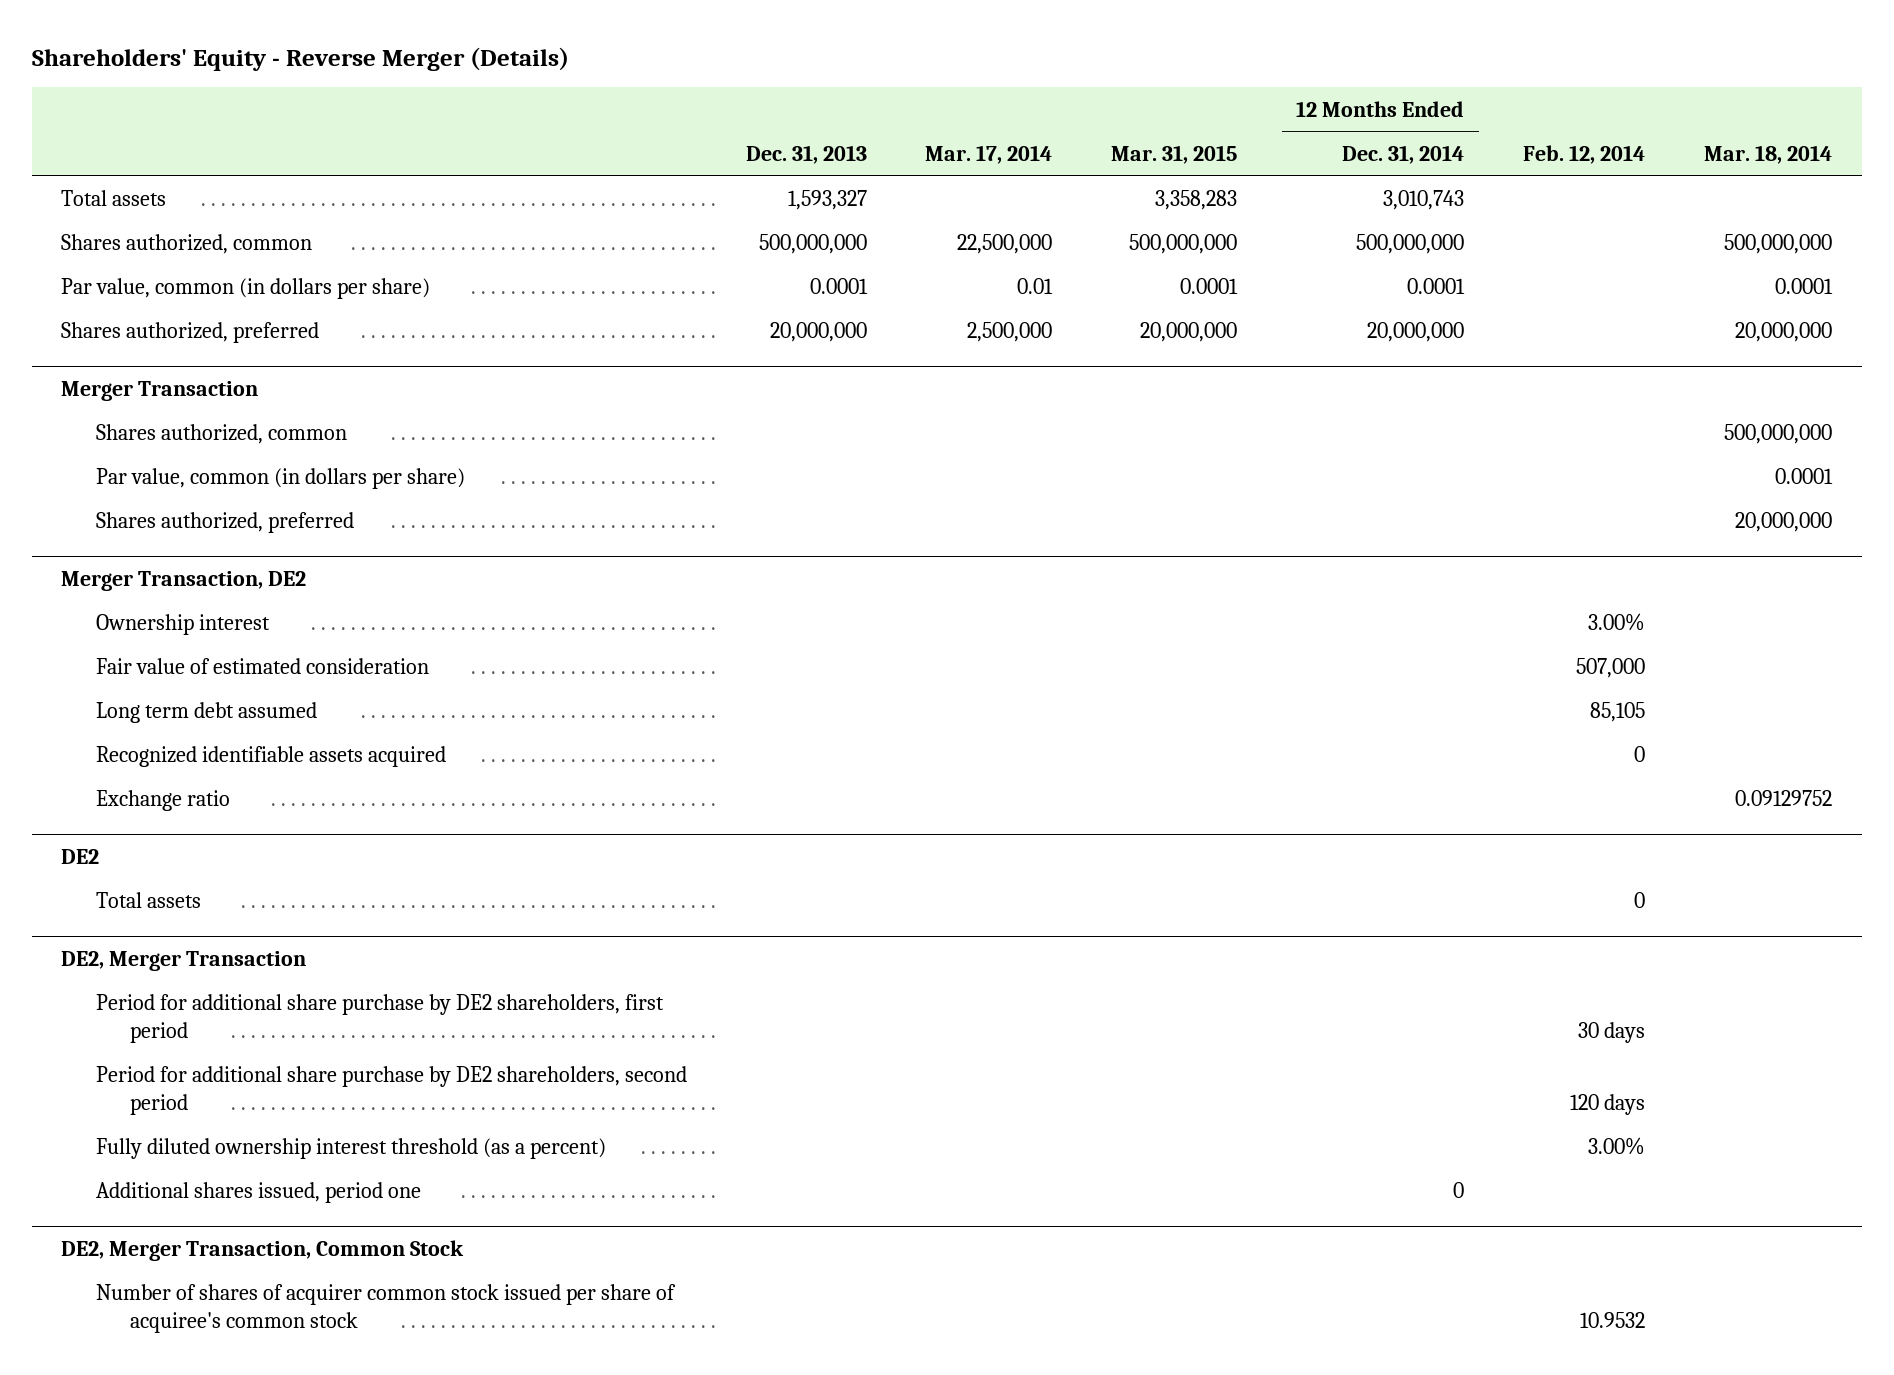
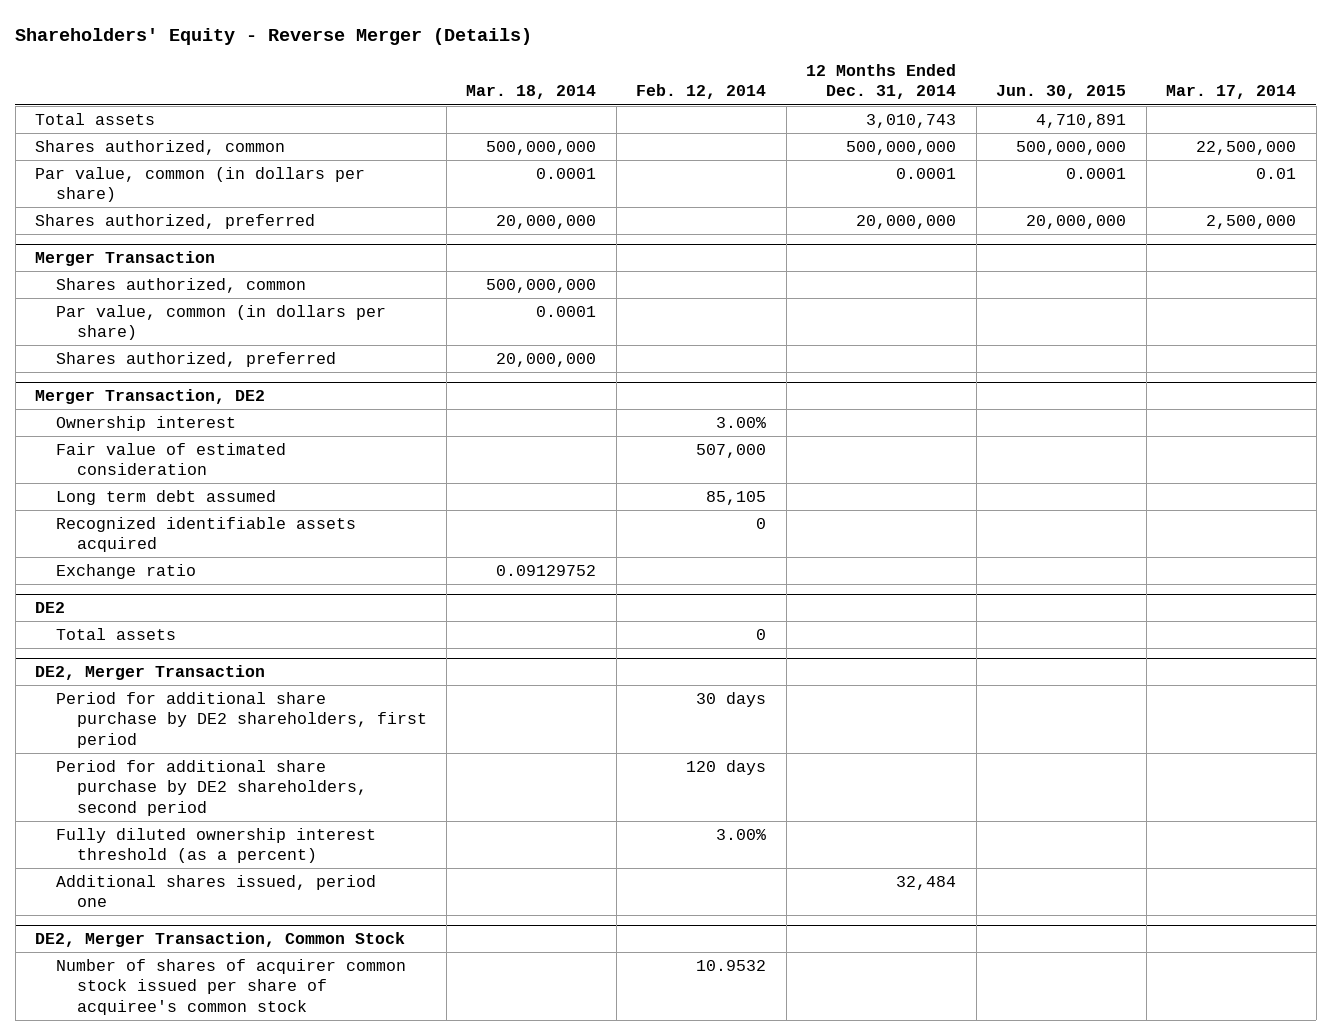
[745,144,867,164] Dec. 31, 2013 -> none
[1111,144,1238,164] Mar. 31, 2015 -> none
none -> [996,85,1127,100] Jun. 30, 2015
[1453,1182,1465,1199] 0 -> [896,875,957,890] 32,484

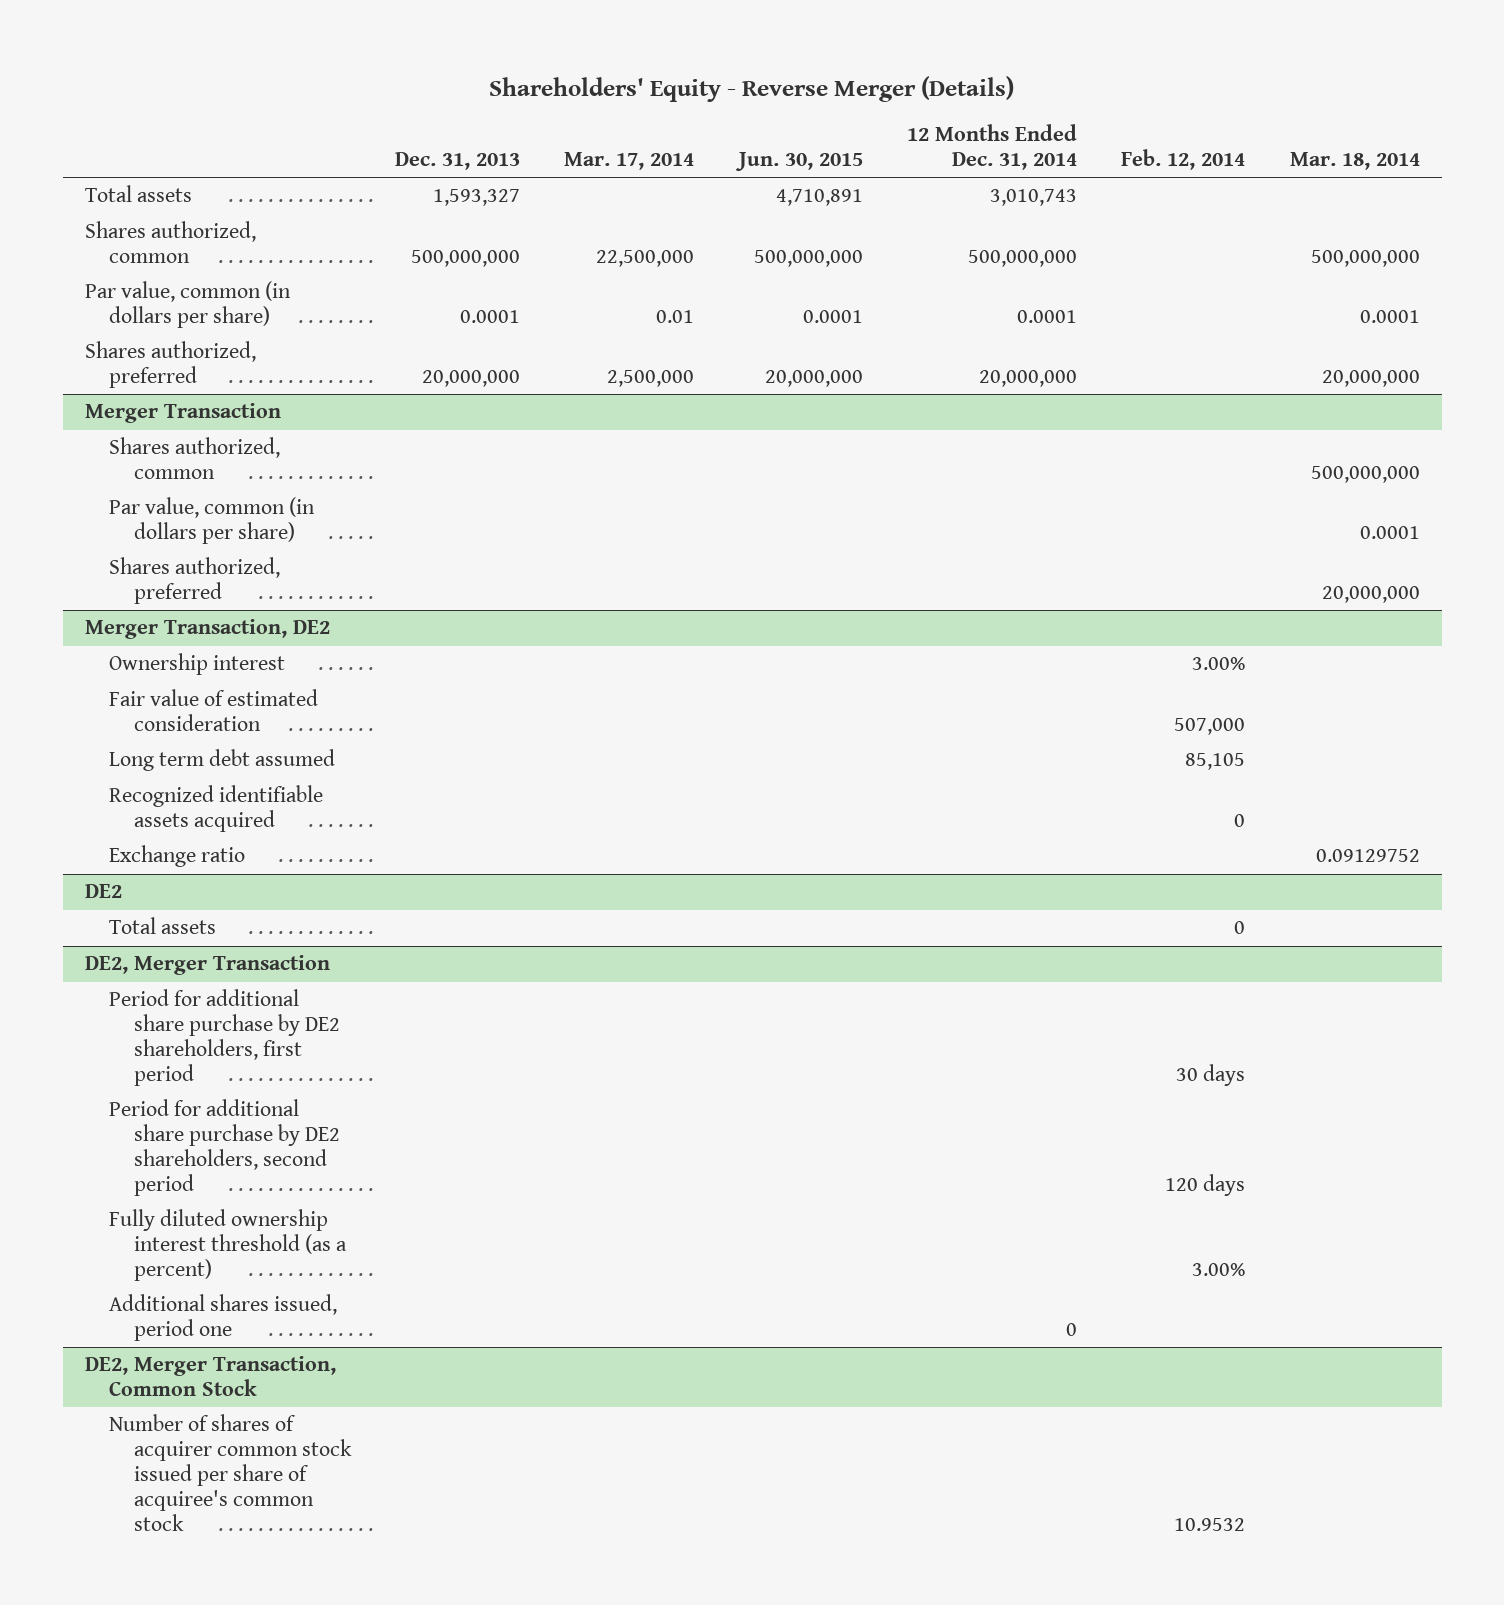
none -> [395,152,521,171] Dec. 31, 2013
[896,875,957,890] 32,484 -> [1065,1323,1077,1337] 0

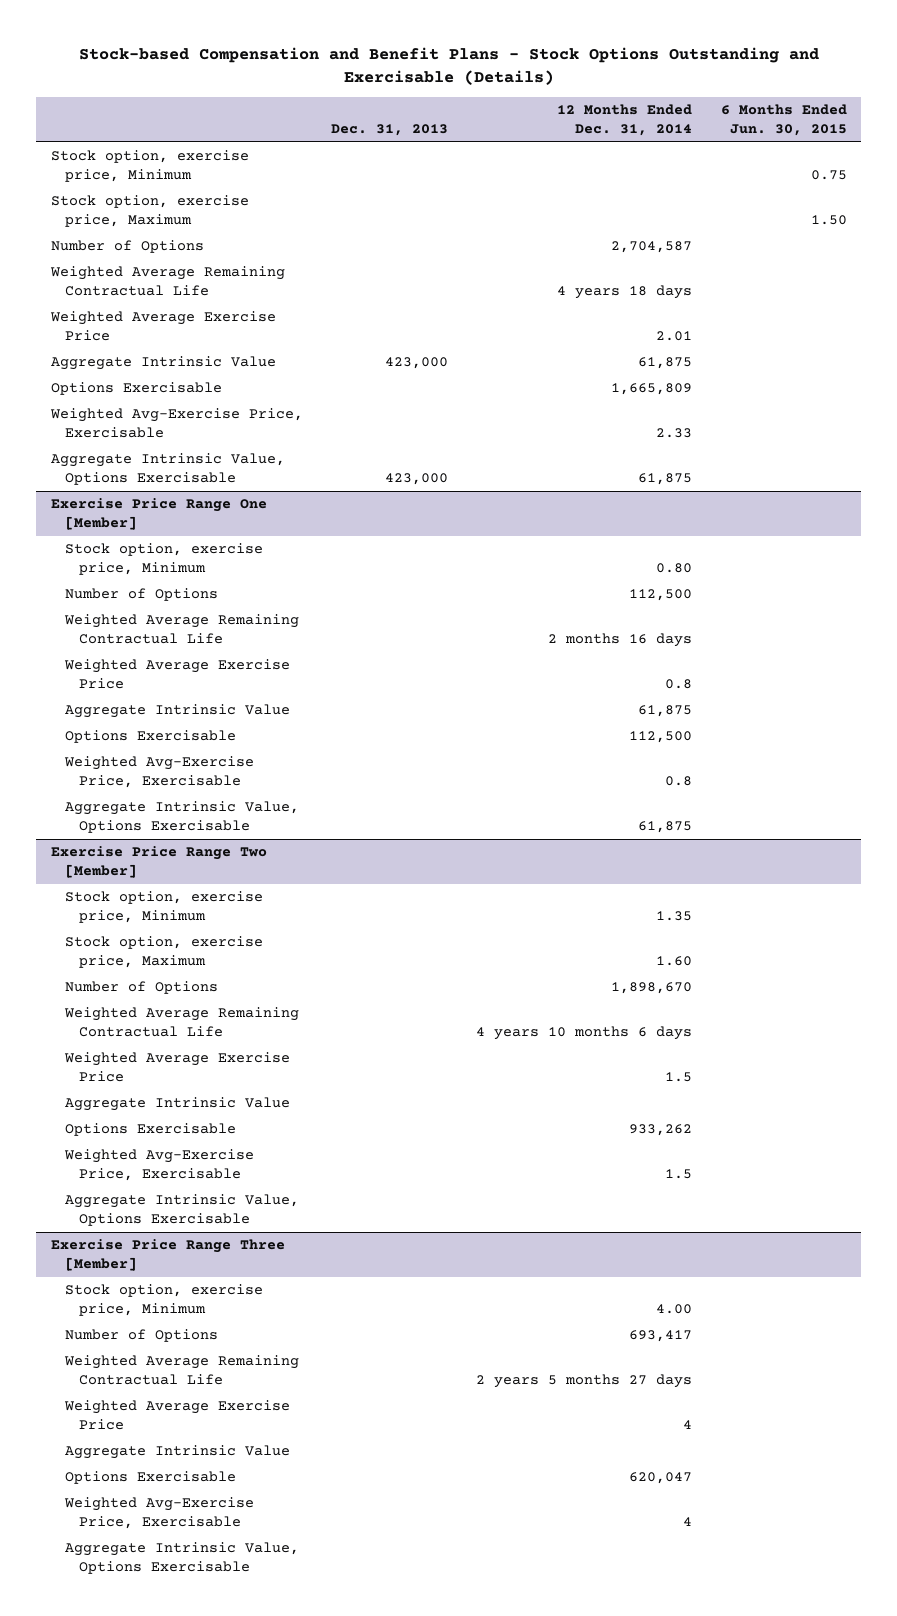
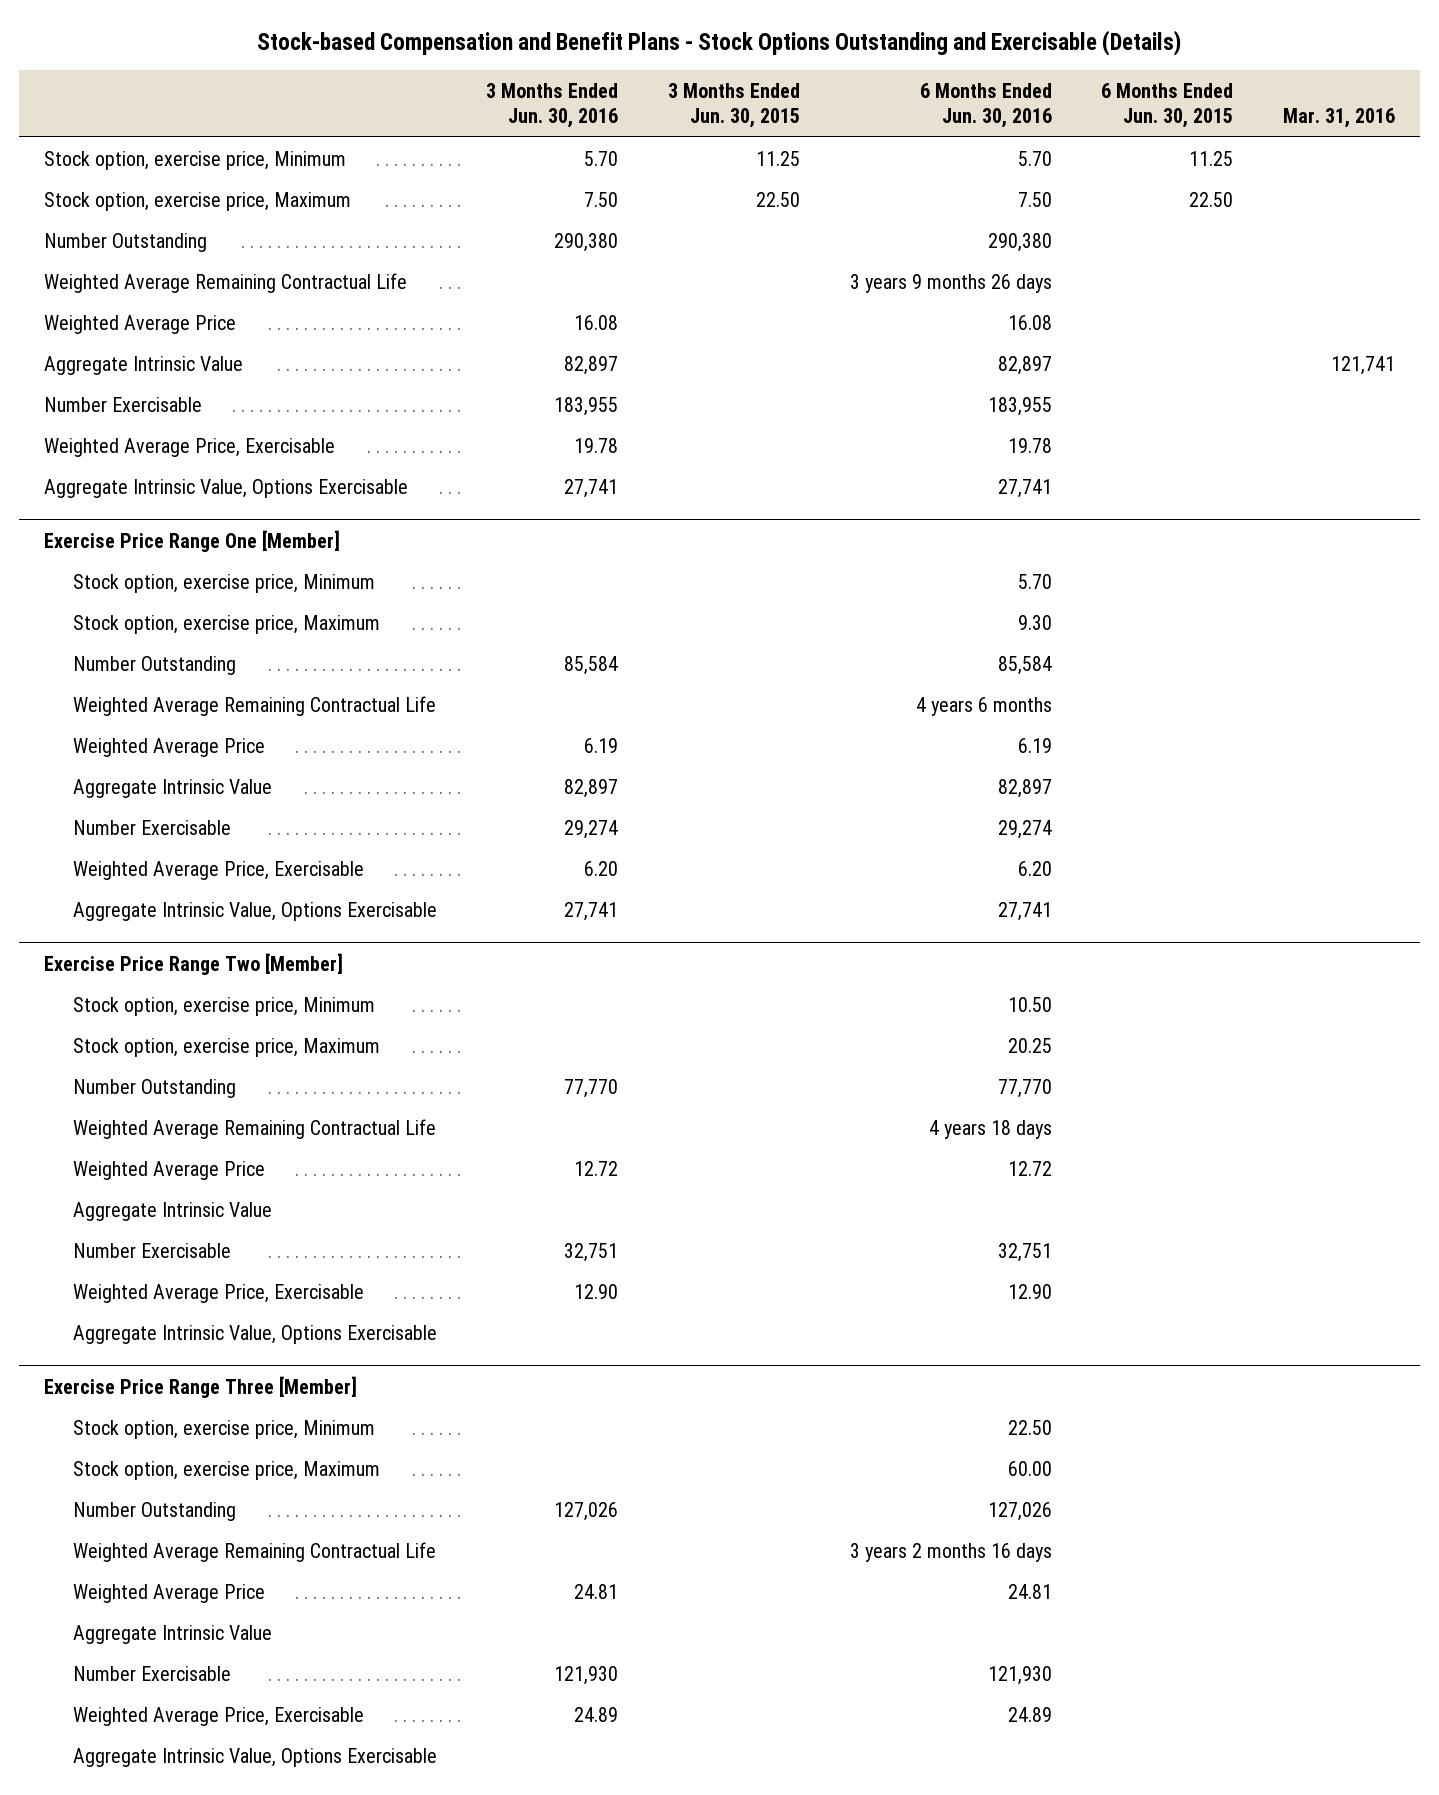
[330,124,448,137] Dec. 31, 2013 -> none
[557,104,693,137] 12 Months Ended Dec. 31, 2014 -> none
none -> [486,82,619,129] 3 Months Ended Jun. 30, 2016
none -> [667,82,800,129] 3 Months Ended Jun. 30, 2015
none -> [919,82,1052,129] 6 Months Ended Jun. 30, 2016
none -> [1282,108,1395,129] Mar. 31, 2016
[810,170,847,181] 0.75 -> [1189,150,1234,166] 11.25
[810,215,847,226] 1.50 -> [1189,191,1234,207] 22.50
[50,240,204,254] Number of Options -> [43,232,207,252] Number Outstanding
[49,311,276,342] Weighted Average Exercise Price -> [43,314,236,334] Weighted Average Price
[50,382,222,396] Options Exercisable -> [43,396,202,412] Number Exercisable
[49,408,303,439] Weighted Avg-Exercise Price, Exercisable -> [43,437,335,457] Weighted Average Price, Exercisable
none -> [72,614,380,634] Stock option, exercise price, Maximum
[64,588,218,602] Number of Options -> [72,655,236,675] Number Outstanding
[63,659,290,690] Weighted Average Exercise Price -> [72,737,265,757] Weighted Average Price
[64,730,236,744] Options Exercisable -> [72,819,231,835] Number Exercisable
[63,756,254,789] Weighted Avg-Exercise Price, Exercisable -> [72,860,364,880] Weighted Average Price, Exercisable
[64,981,218,995] Number of Options -> [72,1078,236,1098] Number Outstanding
[63,1052,290,1083] Weighted Average Exercise Price -> [72,1160,265,1180] Weighted Average Price
[64,1123,236,1137] Options Exercisable -> [72,1242,231,1258] Number Exercisable
[63,1149,254,1182] Weighted Avg-Exercise Price, Exercisable -> [72,1283,364,1303] Weighted Average Price, Exercisable
none -> [72,1460,380,1480] Stock option, exercise price, Maximum
[64,1329,218,1343] Number of Options -> [72,1501,236,1521] Number Outstanding
[63,1400,290,1431] Weighted Average Exercise Price -> [72,1583,265,1603] Weighted Average Price
[64,1471,236,1485] Options Exercisable -> [72,1665,231,1681] Number Exercisable
[63,1497,254,1530] Weighted Avg-Exercise Price, Exercisable -> [72,1706,364,1726] Weighted Average Price, Exercisable

